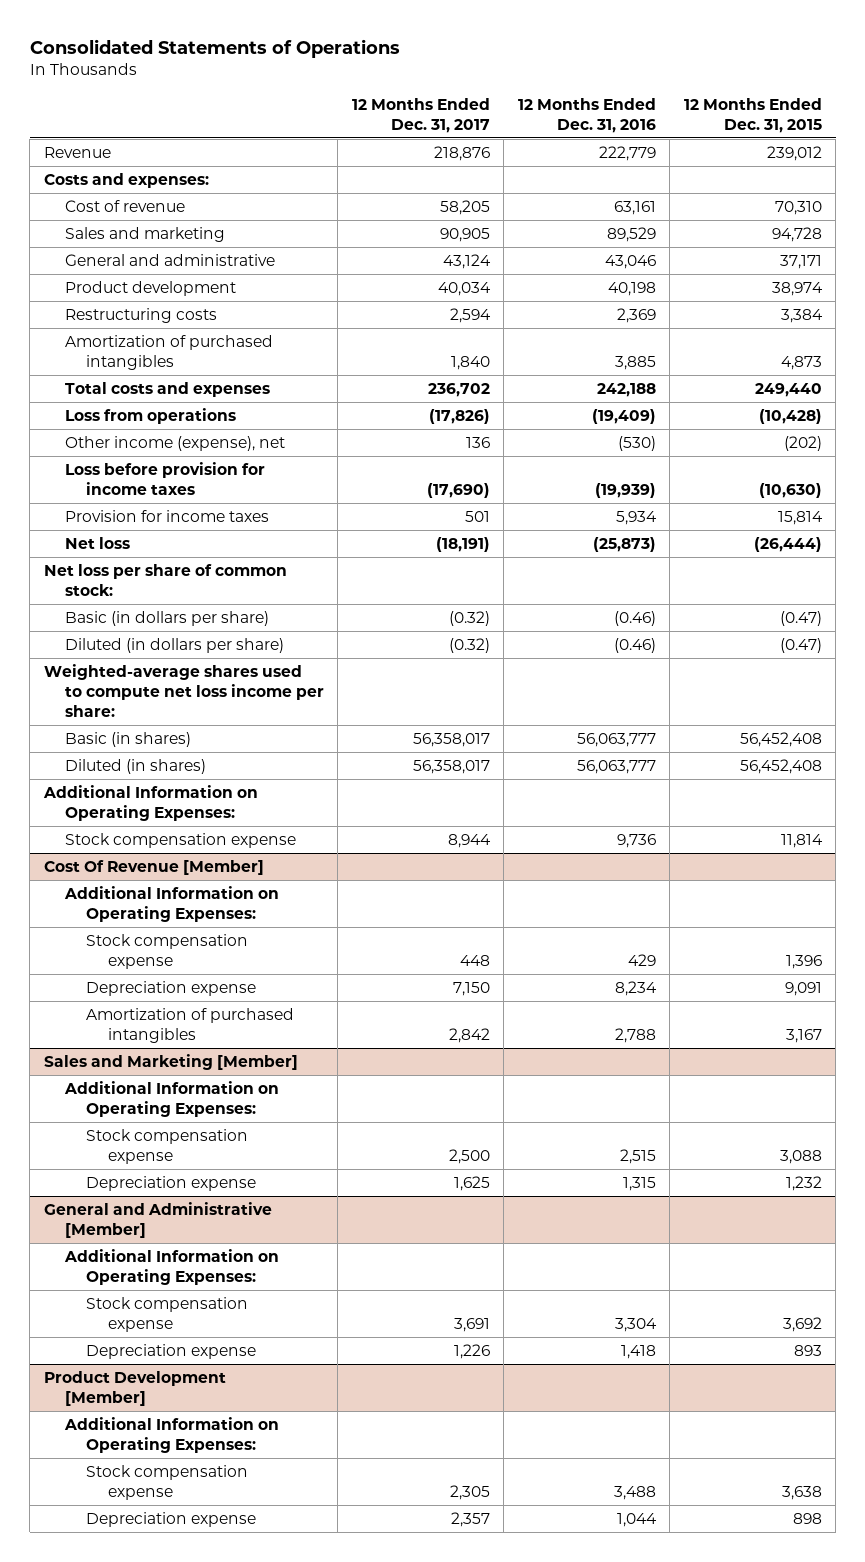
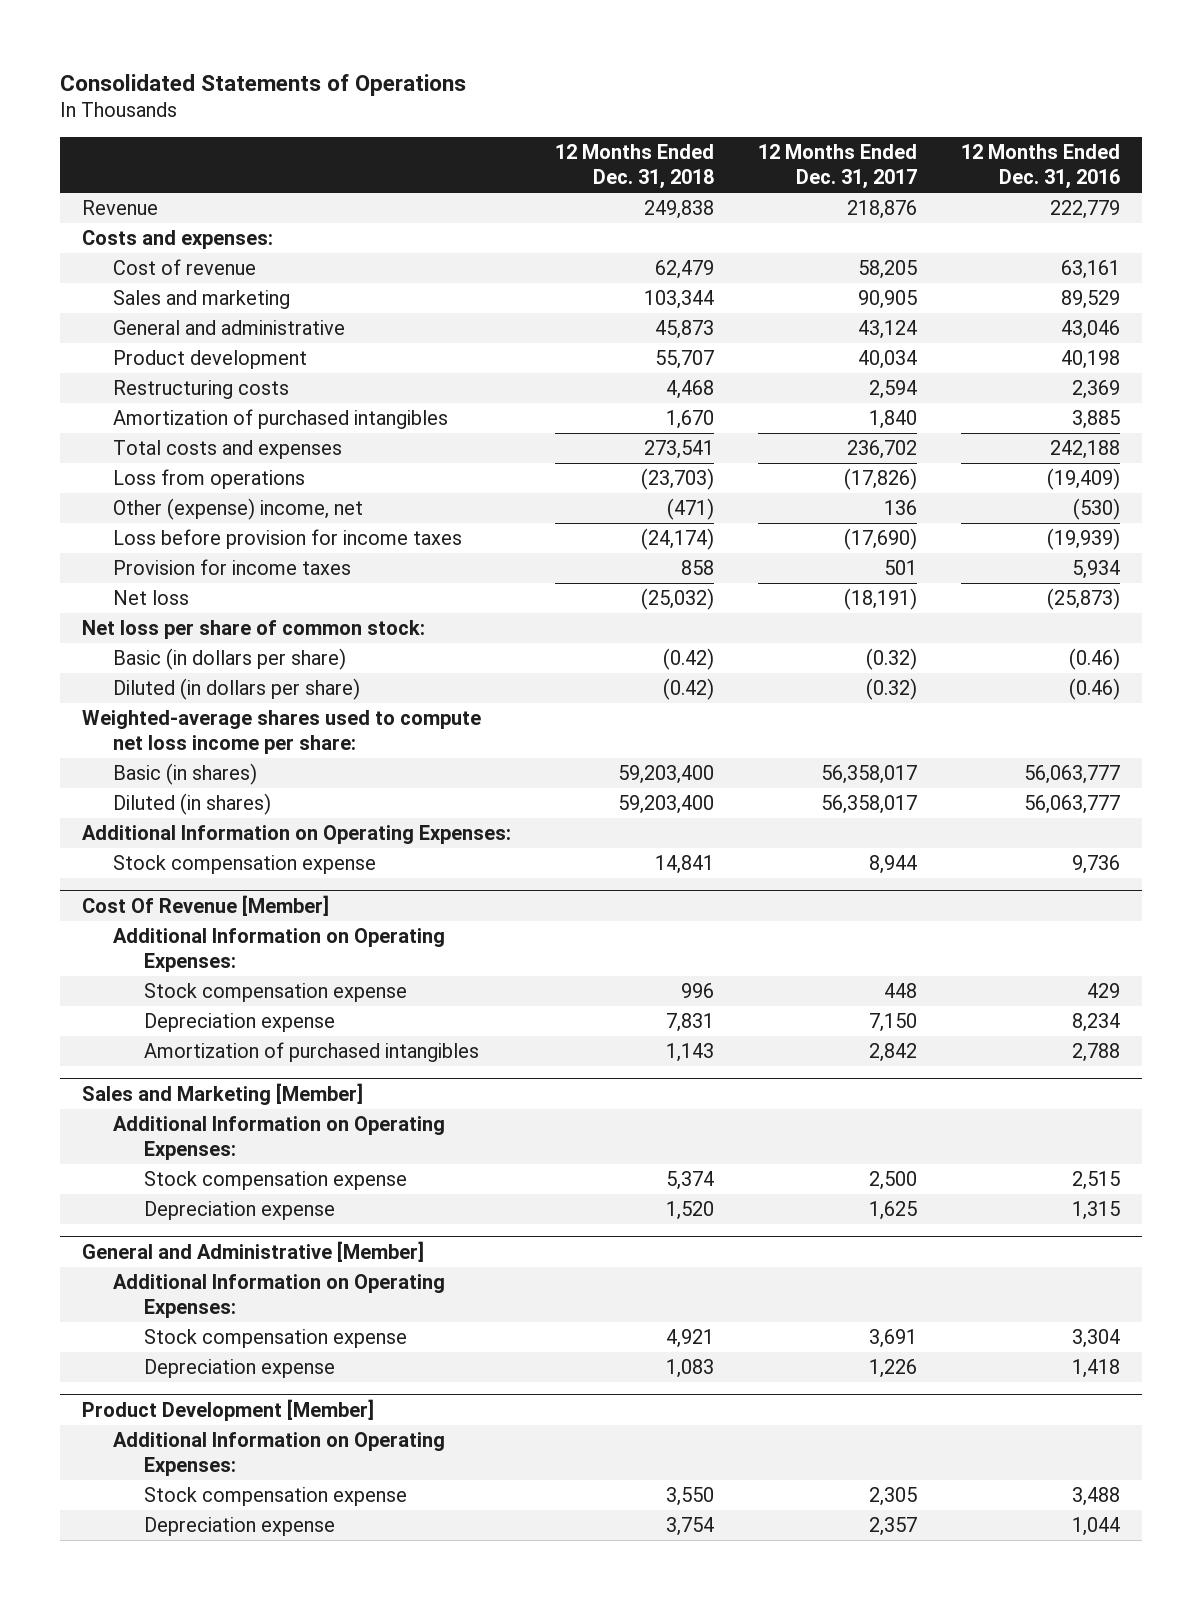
[683,97,822,133] 12 Months Ended Dec. 31, 2015 -> none
none -> [555,144,715,190] 12 Months Ended Dec. 31, 2018
[64,436,285,452] Other income (expense), net -> [113,498,364,521] Other (expense) income, net

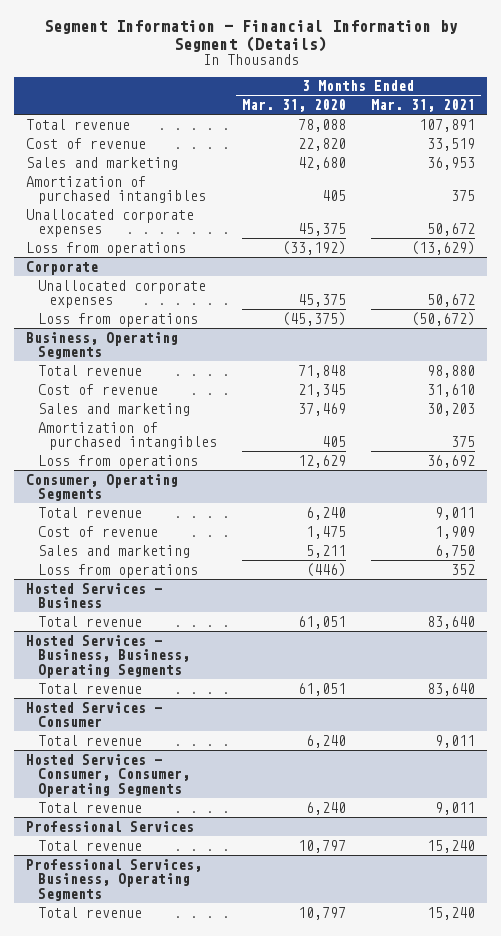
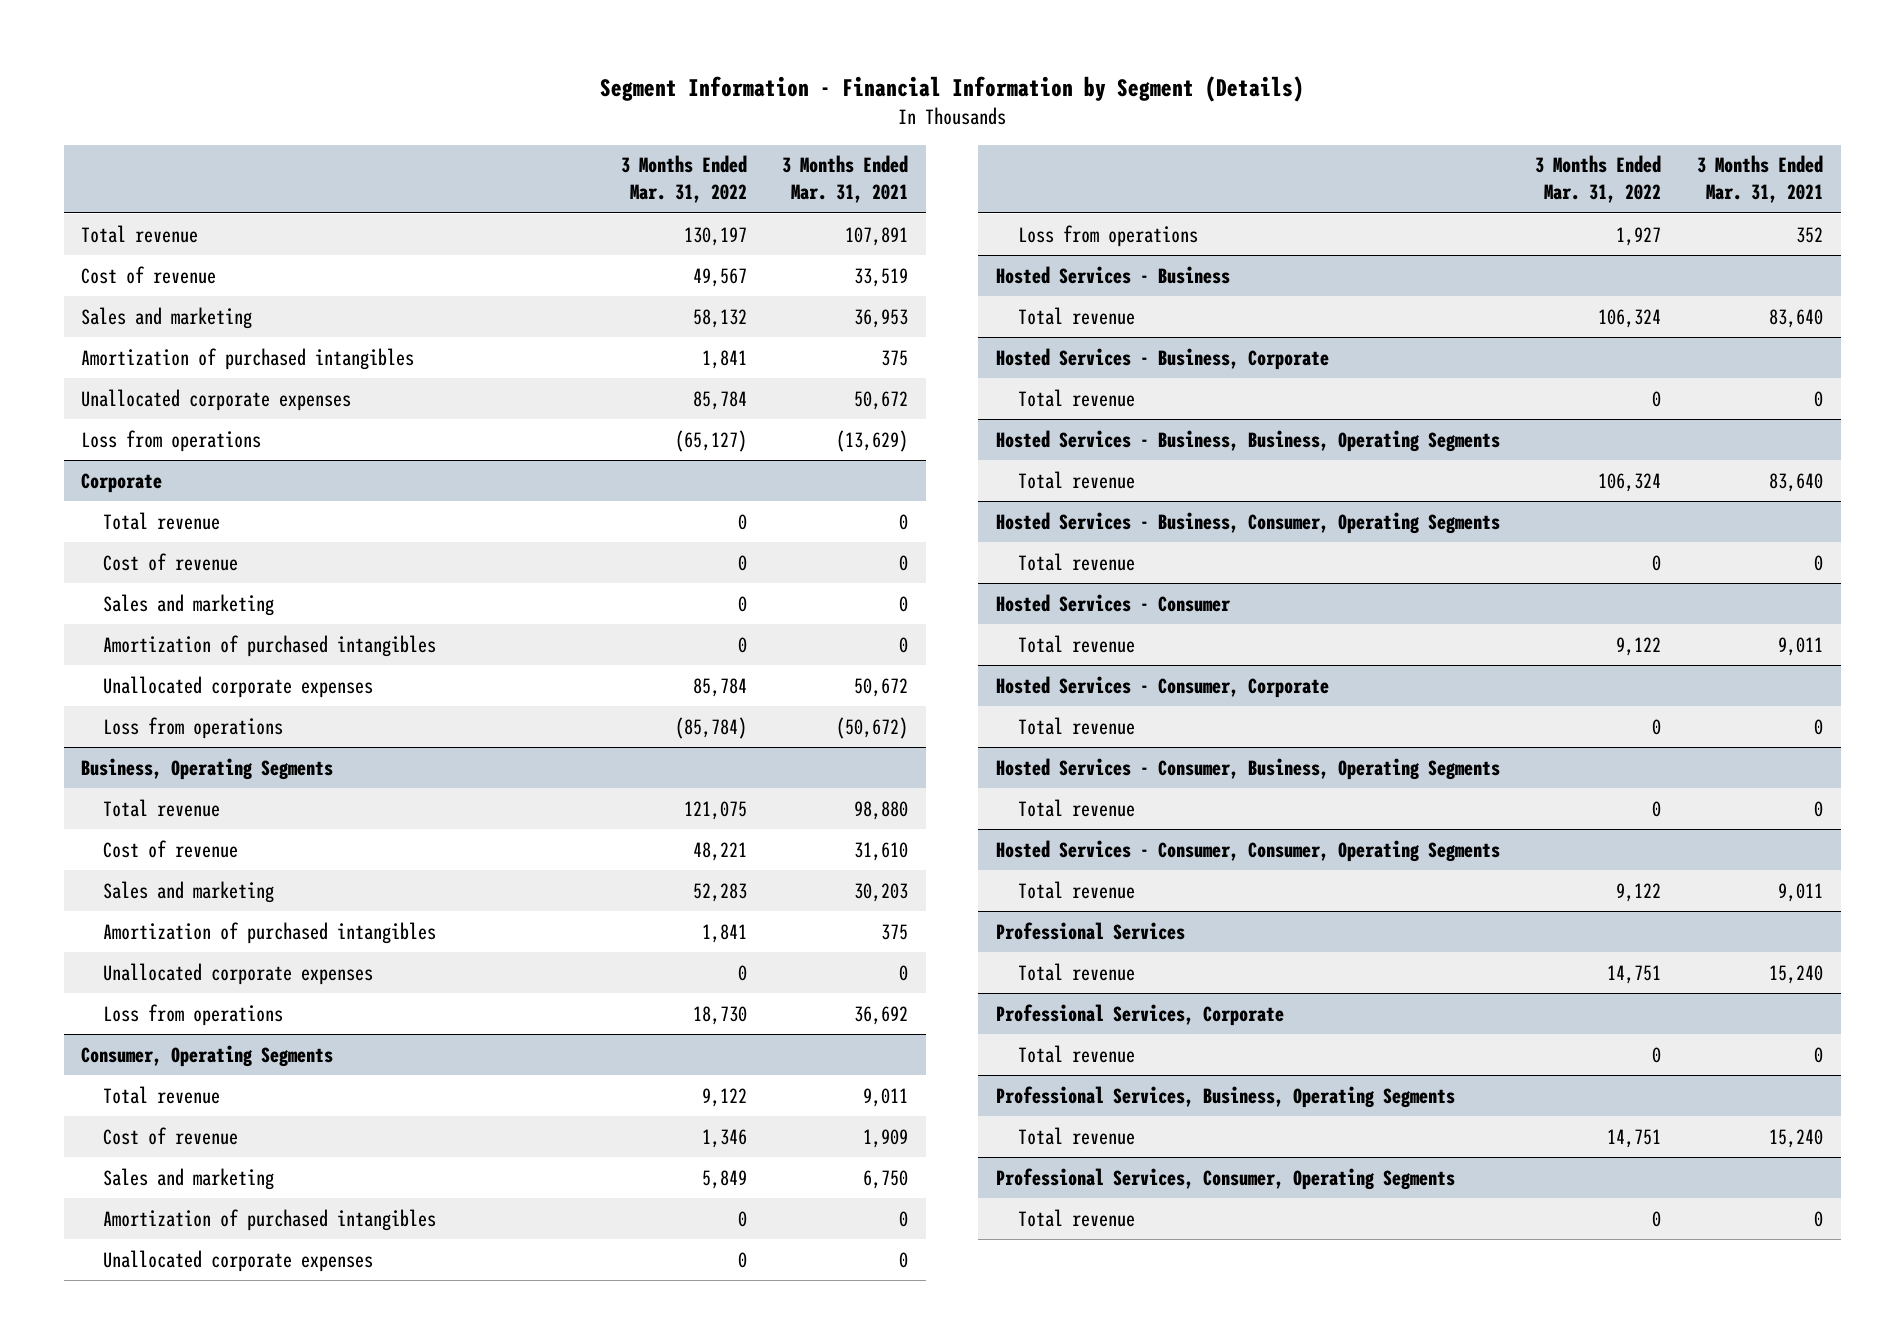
[242,99,347,113] Mar. 31, 2020 -> none
none -> [620,155,747,204] 3 Months Ended Mar. 31, 2022
none -> [103,511,221,530] Total revenue
none -> [103,552,239,571] Cost of revenue
none -> [103,593,275,616] Sales and marketing
none -> [103,634,437,657] Amortization of purchased intangibles
none -> [103,962,374,985] Unallocated corporate expenses
none -> [103,1208,437,1231] Amortization of purchased intangibles
none -> [103,1249,374,1272] Unallocated corporate expenses
none -> [995,347,1329,370] Hosted Services - Business, Corporate
none -> [1017,388,1135,407] Total revenue
none -> [995,511,1500,534] Hosted Services - Business, Consumer, Operating Segments
none -> [1017,552,1135,571] Total revenue
none -> [995,675,1329,698] Hosted Services - Consumer, Corporate
none -> [1017,716,1135,735] Total revenue
none -> [995,757,1500,780] Hosted Services - Consumer, Business, Operating Segments
none -> [1017,798,1135,817] Total revenue
none -> [995,1003,1284,1026] Professional Services, Corporate
none -> [1017,1044,1135,1063] Total revenue
none -> [995,1167,1455,1190] Professional Services, Consumer, Operating Segments
none -> [1017,1208,1135,1227] Total revenue

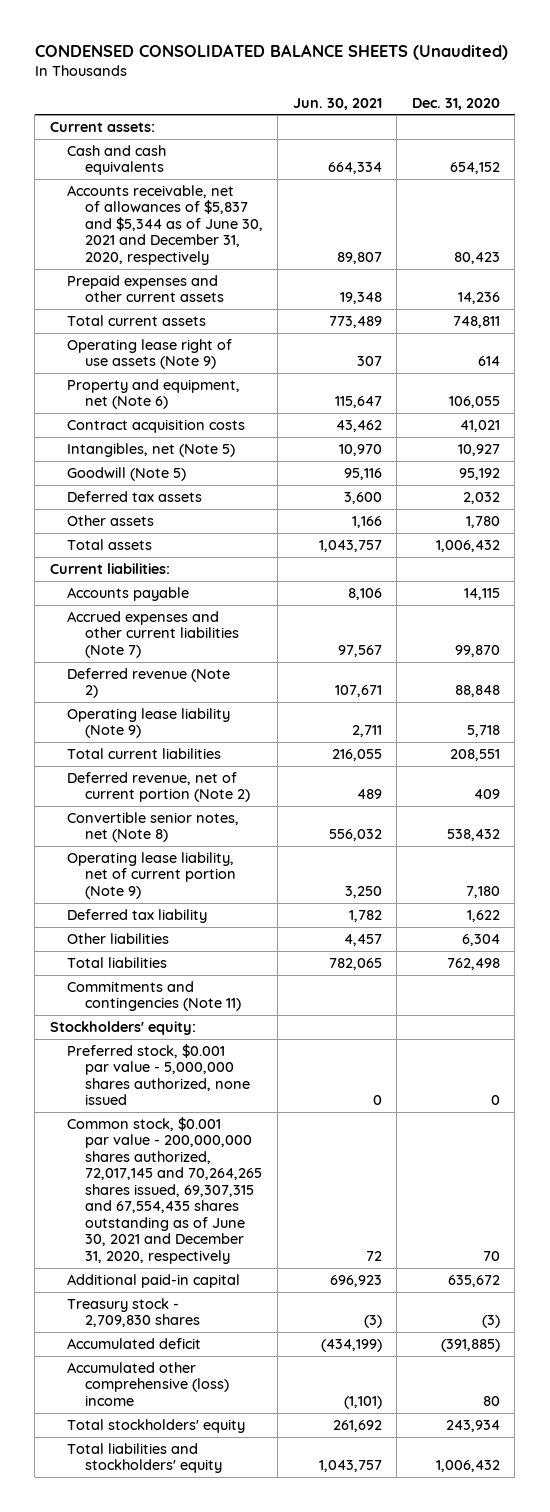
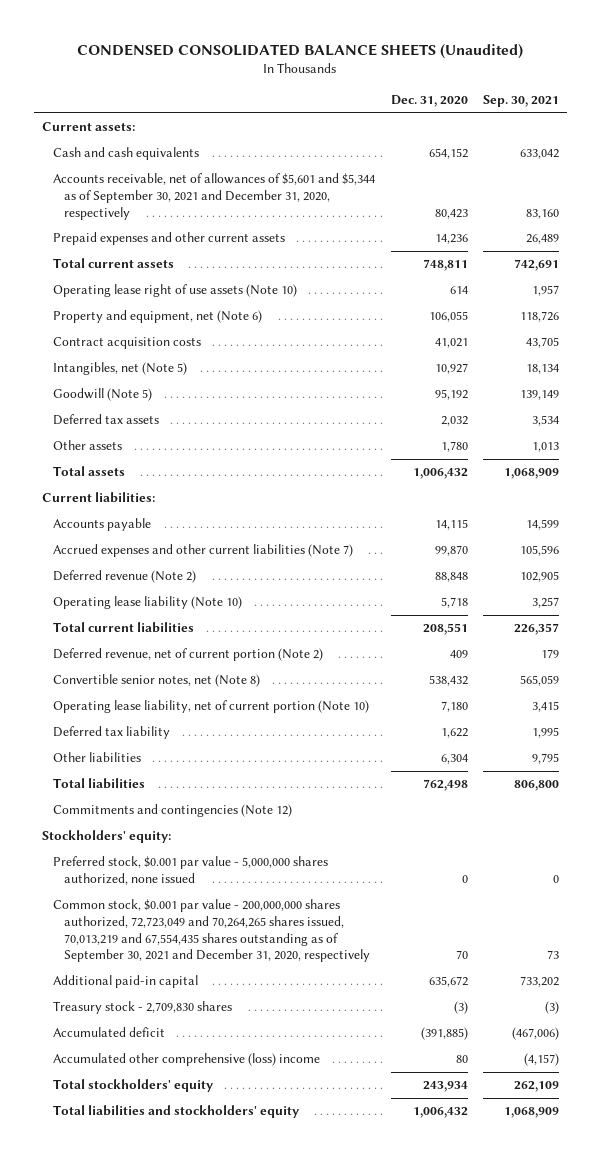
[292,97,382,110] Jun. 30, 2021 -> none
none -> [483,95,560,108] Sep. 30, 2021
[67,184,263,265] Accounts receivable, net of allowances of $5,837 and $5,344 as of June 30, 2021 and December 31, 2020, respectively -> [52,173,375,220] Accounts receivable, net of allowances of $5,601 and $5,344 as of September 30, 2021 and December 31, 2020, respectively
[67,338,233,370] Operating lease right of use assets (Note 9) -> [52,284,297,298] Operating lease right of use assets (Note 10)
[67,707,231,739] Operating lease liability (Note 9) -> [52,596,242,610] Operating lease liability (Note 10)
[67,851,236,899] Operating lease liability, net of current portion (Note 9) -> [52,700,369,714] Operating lease liability, net of current portion (Note 10)
[67,980,241,1012] Commitments and contingencies (Note 11) -> [52,804,292,818] Commitments and contingencies (Note 12)
[67,1116,262,1264] Common stock, $0.001 par value - 200,000,000 shares authorized, 72,017,145 and 70,264,265 shares issued, 69,307,315 and 67,554,435 shares outstanding as of June 30, 2021 and December 31, 2020, respectively -> [52,899,371,963] Common stock, $0.001 par value - 200,000,000 shares authorized, 72,723,049 and 70,264,265 shares issued, 70,013,219 and 67,554,435 shares outstanding as of September 30, 2021 and December 31, 2020, respectively

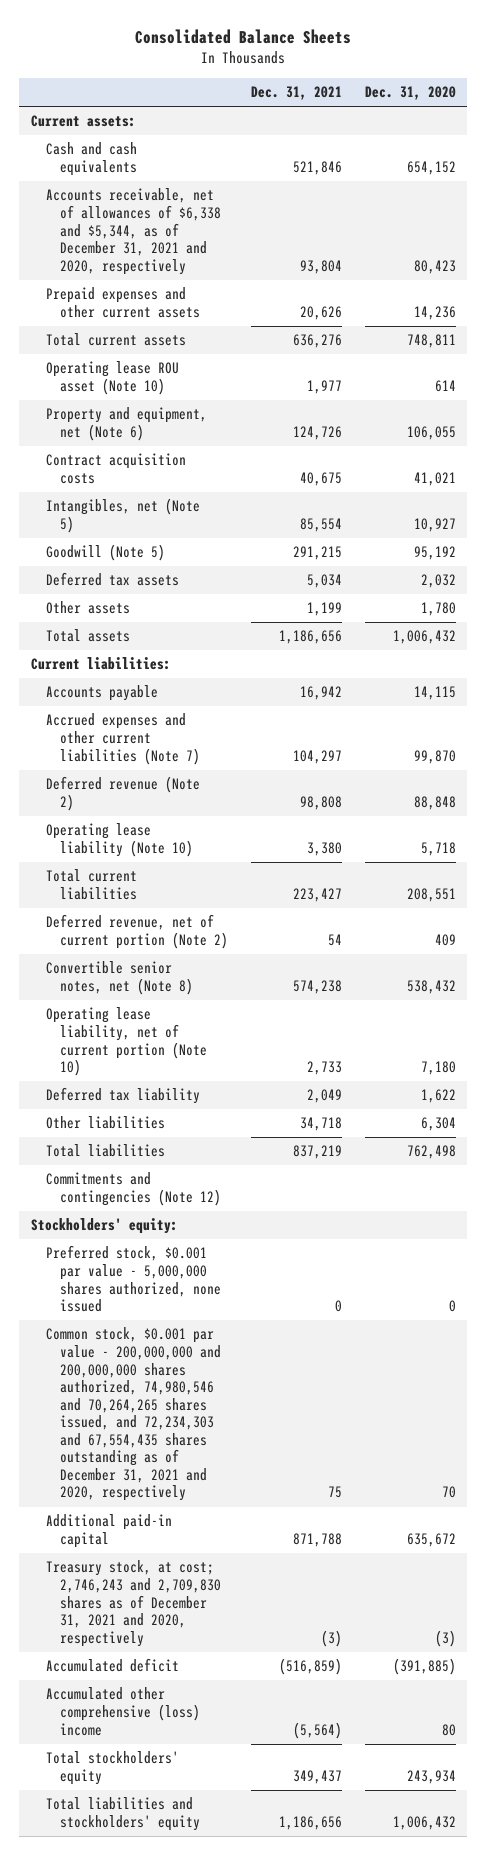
[77,43,524,59] CONDENSED CONSOLIDATED BALANCE SHEETS (Unaudited) -> [135,28,352,44] Consolidated Balance Sheets
[483,95,560,108] Sep. 30, 2021 -> none
none -> [251,86,343,101] Dec. 31, 2021
[52,173,375,220] Accounts receivable, net of allowances of $5,601 and $5,344 as of September 30, 2021 and December 31, 2020, respectively -> [45,188,222,275] Accounts receivable, net of allowances of $6,338 and $5,344, as of December 31, 2021 and 2020, respectively
[52,284,297,298] Operating lease right of use assets (Note 10) -> [45,361,179,396] Operating lease ROU asset (Note 10)
[52,899,371,963] Common stock, $0.001 par value - 200,000,000 shares authorized, 72,723,049 and 70,264,265 shares issued, 70,013,219 and 67,554,435 shares outstanding as of September 30, 2021 and December 31, 2020, respectively -> [45,1327,222,1502] Common stock, $0.001 par value - 200,000,000 and 200,000,000 shares authorized, 74,980,546 and 70,264,265 shares issued, and 72,234,303 and 67,554,435 shares outstanding as of December 31, 2021 and 2020, respectively
[52,1001,232,1015] Treasury stock - 2,709,830 shares -> [45,1560,222,1647] Treasury stock, at cost; 2,746,243 and 2,709,830 shares as of December 31, 2021 and 2020, respectively

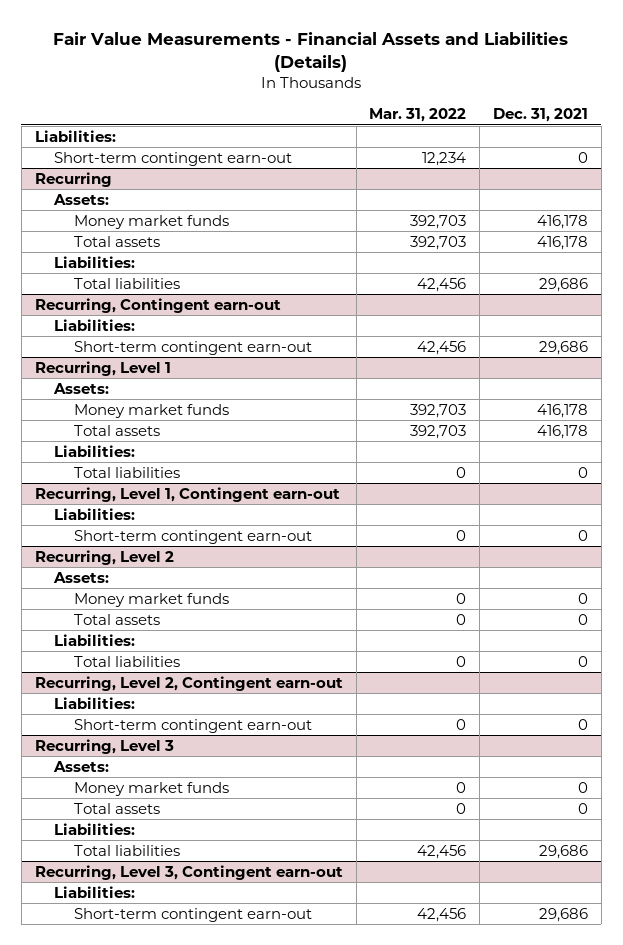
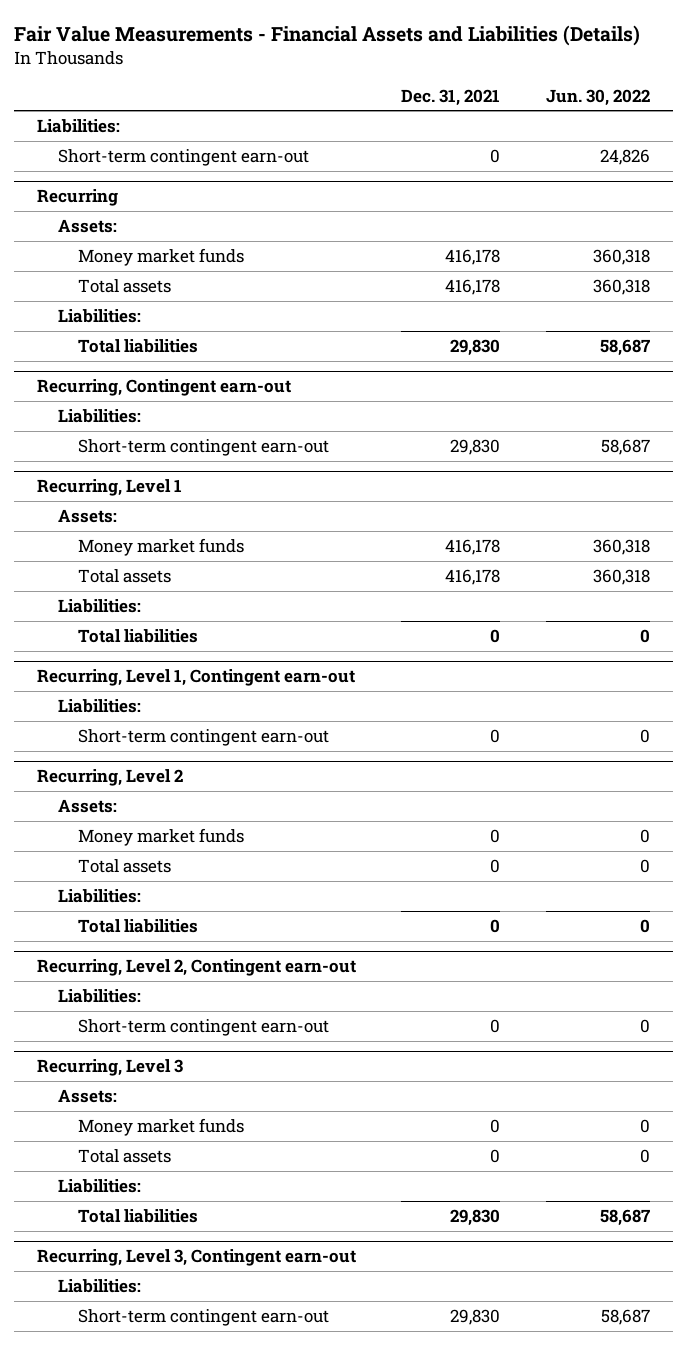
[369,108,467,123] Mar. 31, 2022 -> none
none -> [545,88,650,106] Jun. 30, 2022
[539,277,589,292] 29,686 -> [450,338,501,356] 29,830
[539,340,589,355] 29,686 -> [450,438,501,455] 29,830
[539,844,589,859] 29,686 -> [450,1208,501,1226] 29,830
[539,907,589,922] 29,686 -> [450,1308,501,1325] 29,830

